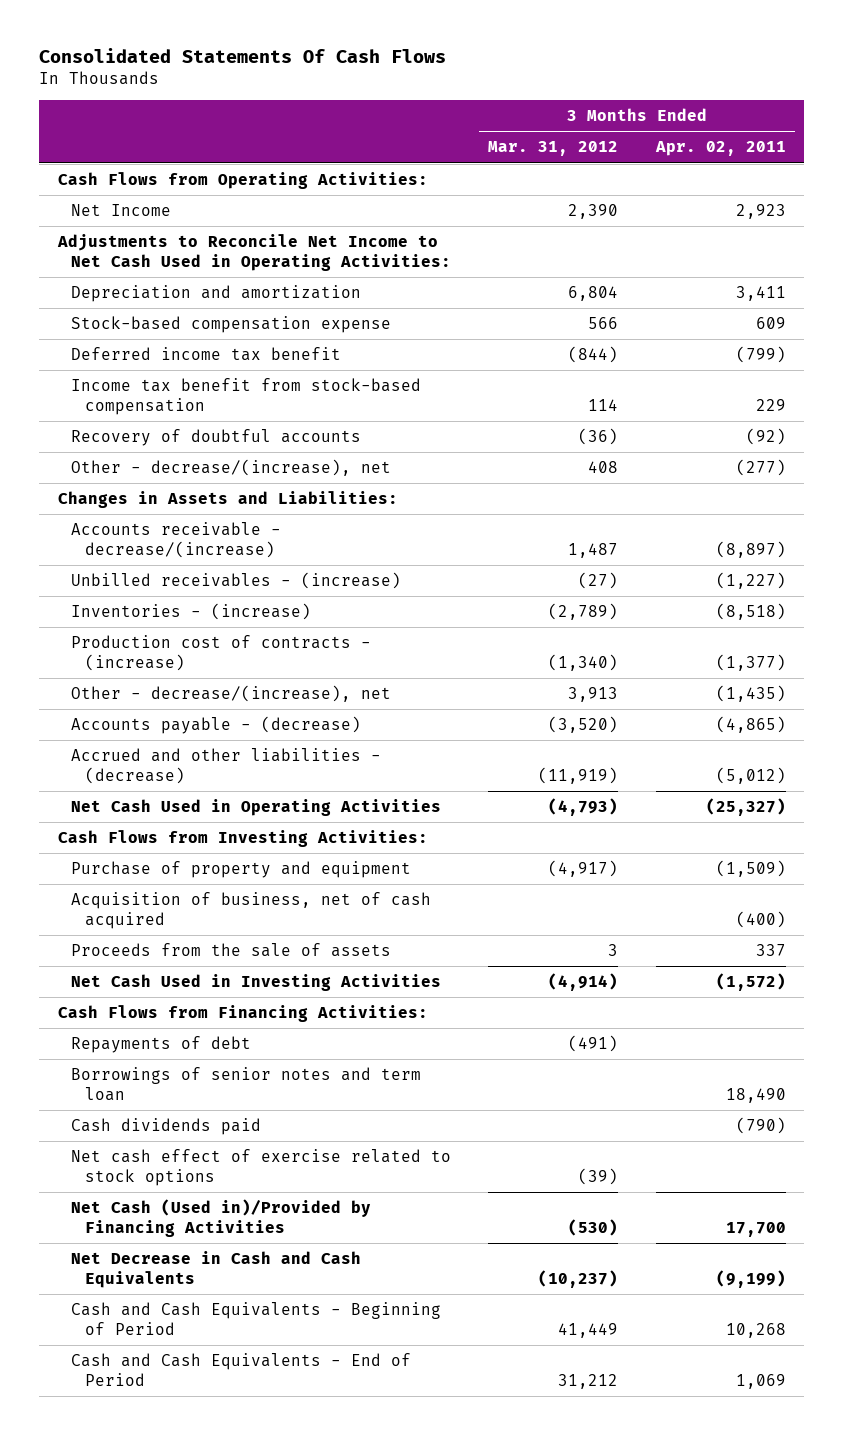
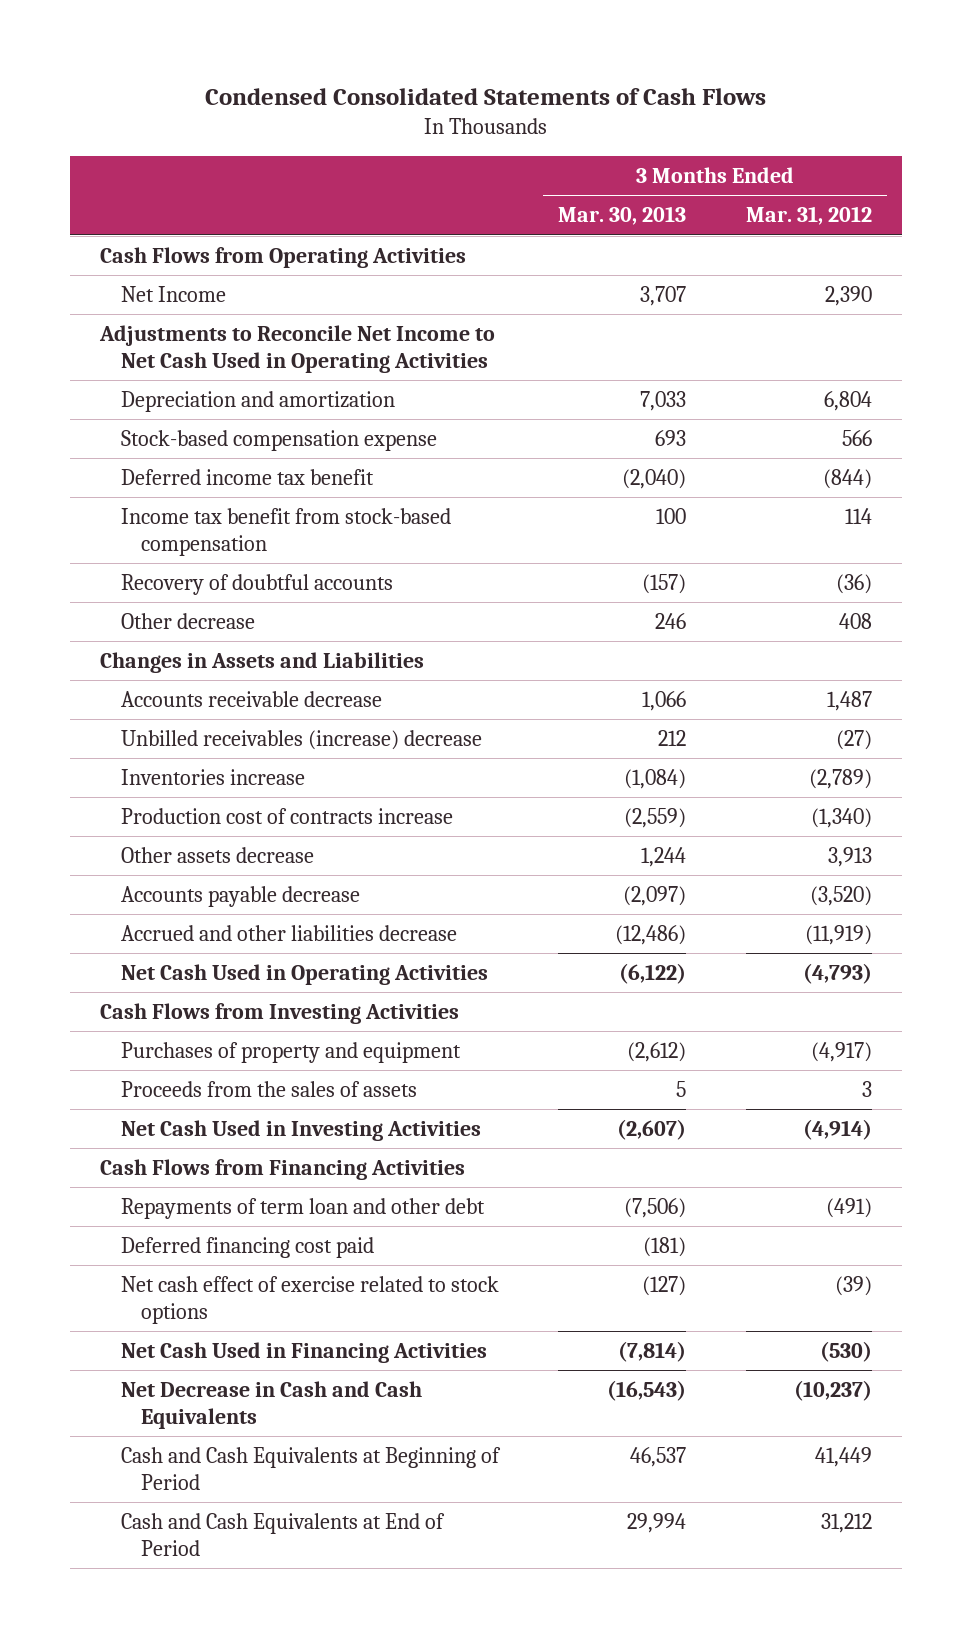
[39,48,447,64] Consolidated Statements Of Cash Flows -> [205,87,767,105] Condensed Consolidated Statements of Cash Flows
[654,141,786,157] Apr. 02, 2011 -> none
none -> [558,206,687,226] Mar. 30, 2013
[57,172,428,190] Cash Flows from Operating Activities: -> [100,247,467,269] Cash Flows from Operating Activities
[56,234,452,271] Adjustments to Reconcile Net Income to Net Cash Used in Operating Activities: -> [99,325,496,374] Adjustments to Reconcile Net Income to Net Cash Used in Operating Activities
[71,459,392,477] Other - decrease/(increase), net -> [120,613,255,630] Other decrease
[57,491,398,509] Changes in Assets and Liabilities: -> [100,652,425,674] Changes in Assets and Liabilities
[71,522,282,558] Accounts receivable - decrease/(increase) -> [120,691,382,708] Accounts receivable decrease
[71,572,402,590] Unbilled receivables - (increase) -> [120,730,482,751] Unbilled receivables (increase) decrease
[71,603,312,621] Inventories - (increase) -> [120,769,305,786] Inventories increase
[71,635,372,671] Production cost of contracts - (increase) -> [120,808,453,825] Production cost of contracts increase
[71,685,392,703] Other - decrease/(increase), net -> [120,847,314,864] Other assets decrease
[71,716,362,735] Accounts payable - (decrease) -> [120,886,360,908] Accounts payable decrease
[71,748,382,784] Accrued and other liabilities - (decrease) -> [120,925,457,942] Accrued and other liabilities decrease
[71,892,432,929] Acquisition of business, net of cash acquired -> none
[57,830,428,848] Cash Flows from Investing Activities: -> [100,1003,460,1025] Cash Flows from Investing Activities
[71,861,412,879] Purchase of property and equipment -> [120,1042,461,1064] Purchases of property and equipment
[71,943,392,958] Proceeds from the sale of assets -> [120,1081,417,1098] Proceeds from the sales of assets
[71,1067,422,1101] Borrowings of senior notes and term loan -> none
[71,1118,262,1136] Cash dividends paid -> none
[57,1005,428,1023] Cash Flows from Financing Activities: -> [100,1159,466,1181] Cash Flows from Financing Activities
[71,1036,252,1054] Repayments of debt -> [120,1198,485,1220] Repayments of term loan and other debt
none -> [120,1237,374,1259] Deferred financing cost paid
[71,1199,372,1237] Net Cash (Used in)/Provided by Financing Activities -> [120,1342,487,1364] Net Cash Used in Financing Activities
[71,1302,442,1335] Cash and Cash Equivalents - Beginning of Period -> [120,1447,501,1491] Cash and Cash Equivalents at Beginning of Period
[71,1353,412,1386] Cash and Cash Equivalents - End of Period -> [120,1513,445,1557] Cash and Cash Equivalents at End of Period

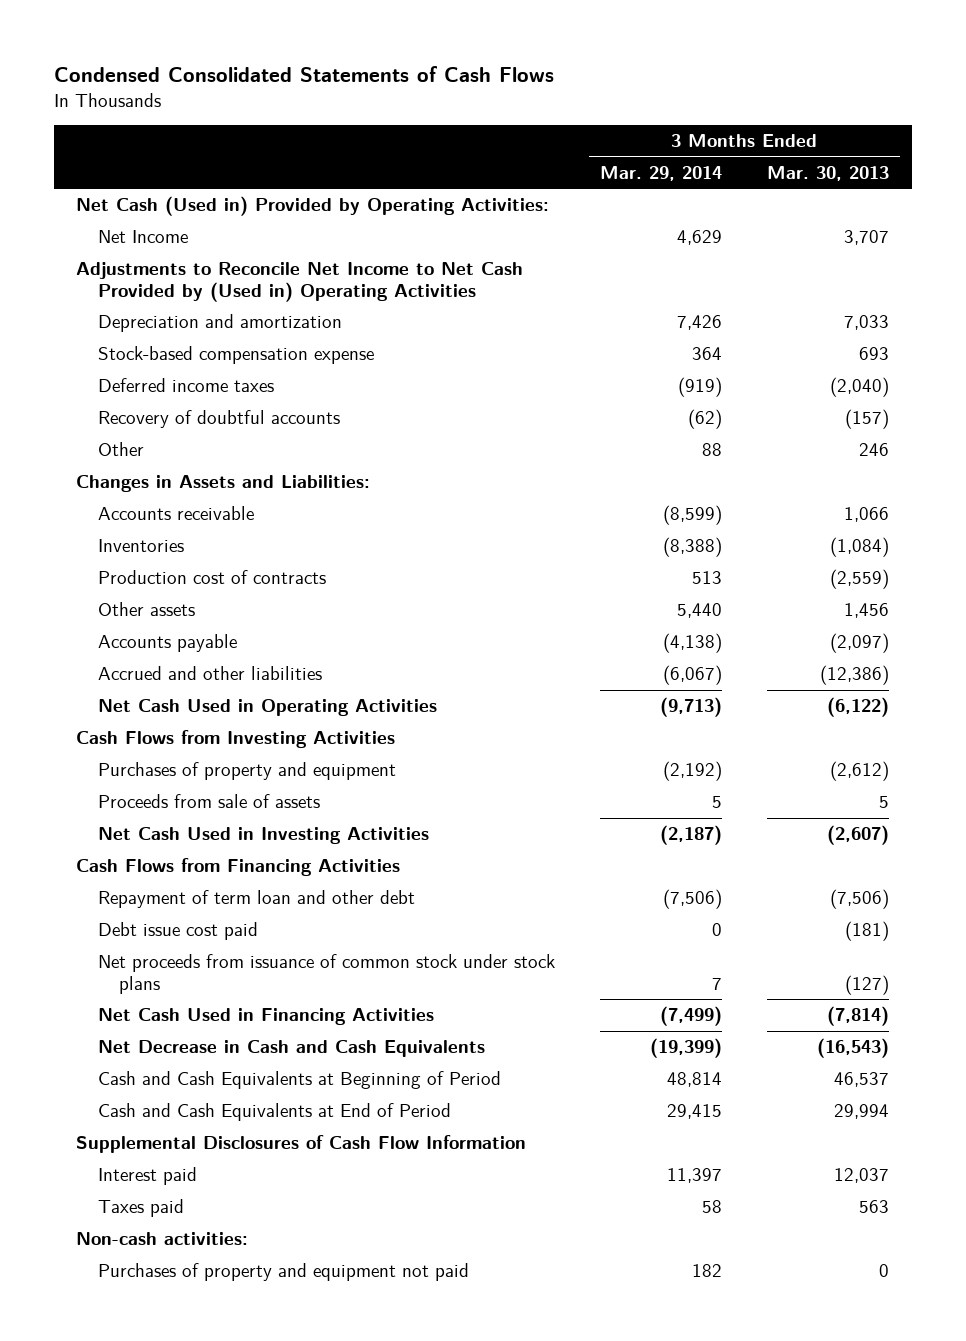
[746,206,873,226] Mar. 31, 2012 -> none
none -> [599,165,722,181] Mar. 29, 2014
[100,247,467,269] Cash Flows from Operating Activities -> [76,196,550,217] Net Cash (Used in) Provided by Operating Activities:
[99,325,496,374] Adjustments to Reconcile Net Income to Net Cash Used in Operating Activities -> [76,262,524,302] Adjustments to Reconcile Net Income to Net Cash Provided by (Used in) Operating Activities
[120,508,451,557] Income tax benefit from stock-based compensation -> none
[120,469,374,486] Deferred income tax benefit -> [97,378,274,393] Deferred income taxes
[120,730,482,751] Unbilled receivables (increase) decrease -> none
[120,613,255,630] Other decrease -> [97,442,144,457] Other
[100,652,425,674] Changes in Assets and Liabilities -> [76,475,371,493] Changes in Assets and Liabilities:
[120,691,382,708] Accounts receivable decrease -> [97,506,254,521] Accounts receivable
[120,769,305,786] Inventories increase -> [97,539,184,553] Inventories
[120,808,453,825] Production cost of contracts increase -> [97,570,326,585] Production cost of contracts
[120,847,314,864] Other assets decrease -> [97,602,195,617] Other assets
[641,847,687,868] 1,244 -> [844,603,890,619] 1,456
[120,886,360,908] Accounts payable decrease -> [97,634,237,653] Accounts payable
[120,925,457,942] Accrued and other liabilities decrease -> [97,666,322,681] Accrued and other liabilities
[615,925,687,946] (12,486) -> [820,665,890,686] (12,386)
[120,1081,417,1098] Proceeds from the sales of assets -> [97,794,320,809] Proceeds from sale of assets
[120,1198,485,1220] Repayments of term loan and other debt -> [97,890,415,909] Repayment of term loan and other debt
[120,1237,374,1259] Deferred financing cost paid -> [97,922,258,941] Debt issue cost paid
[120,1276,499,1325] Net cash effect of exercise related to stock options -> [97,954,555,994] Net proceeds from issuance of common stock under stock plans
none -> [76,1135,527,1154] Supplemental Disclosures of Cash Flow Information
none -> [97,1167,197,1186] Interest paid
none -> [97,1199,184,1218] Taxes paid
none -> [76,1232,249,1246] Non-cash activities:
none -> [97,1263,469,1282] Purchases of property and equipment not paid

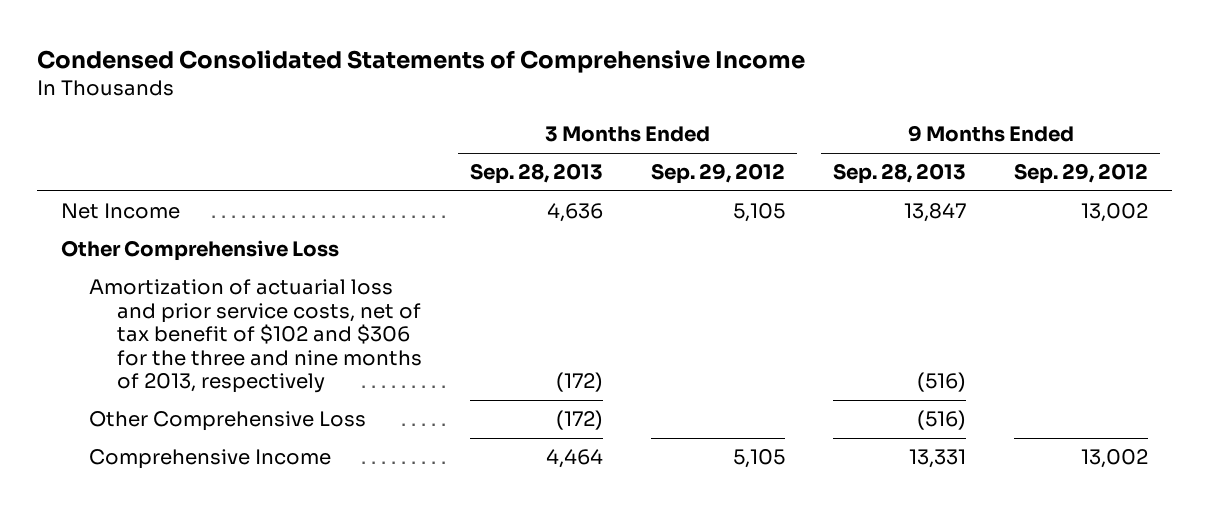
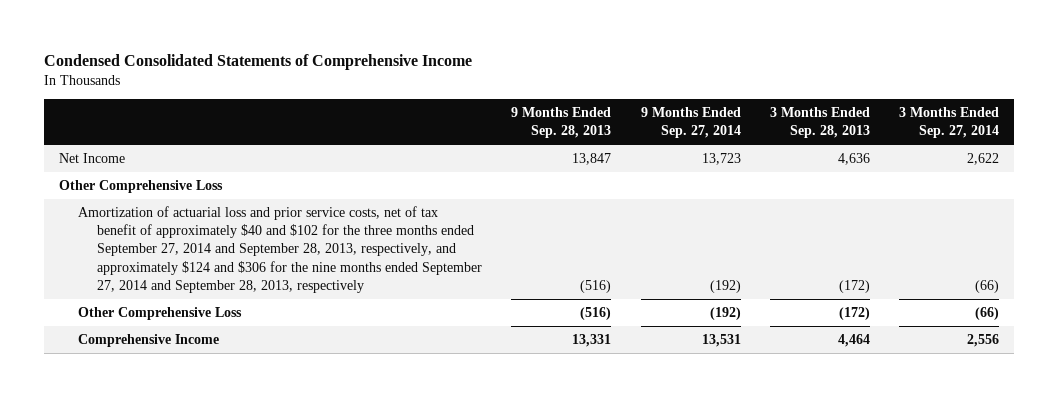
[651,163,786,185] Sep. 29, 2012 -> none
[1014,163,1149,185] Sep. 29, 2012 -> none
none -> [640,106,741,139] 9 Months Ended Sep. 27, 2014
none -> [899,106,1000,139] 3 Months Ended Sep. 27, 2014
[89,279,423,394] Amortization of actuarial loss and prior service costs, net of tax benefit of $102 and $306 for the three and nine months of 2013, respectively -> [77,206,482,293] Amortization of actuarial loss and prior service costs, net of tax benefit of approximately $40 and $102 for the three months ended September 27, 2014 and September 28, 2013, respectively, and approximately $124 and $306 for the nine months ended September 27, 2014 and September 28, 2013, respectively

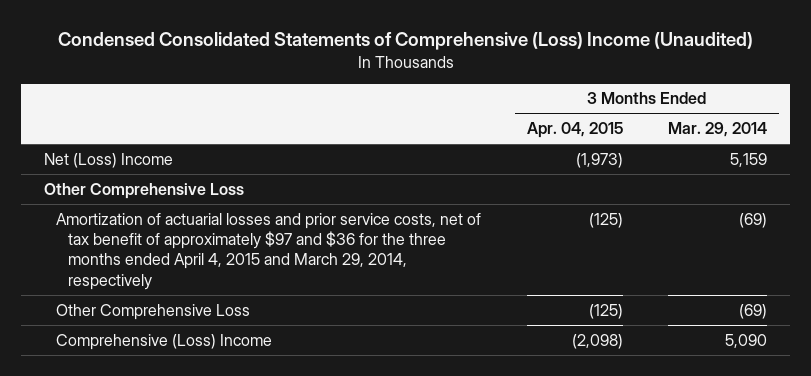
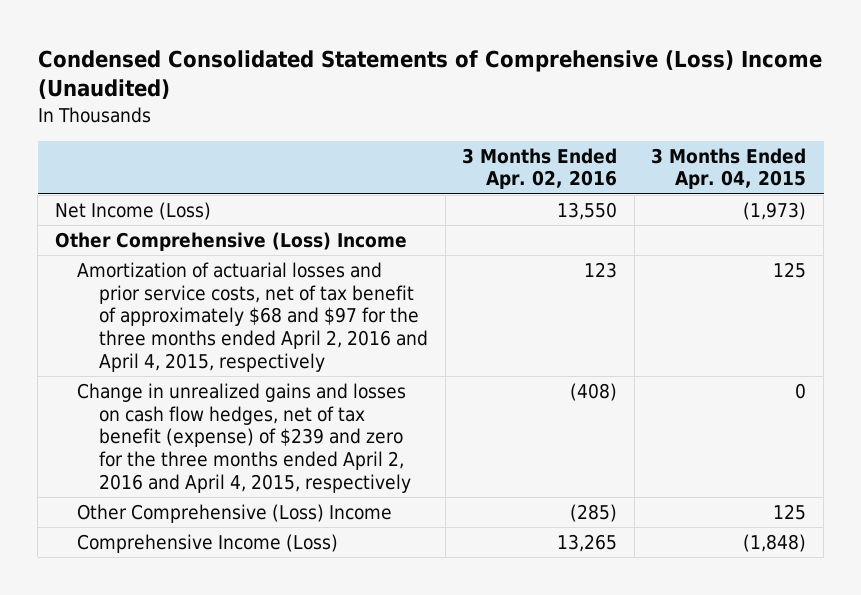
[668,122,768,138] Mar. 29, 2014 -> none
none -> [462,147,618,190] 3 Months Ended Apr. 02, 2016
[43,152,173,168] Net (Loss) Income -> [54,201,211,220] Net Income (Loss)
[43,182,244,199] Other Comprehensive Loss -> [54,231,407,251] Other Comprehensive (Loss) Income
[56,212,482,290] Amortization of actuarial losses and prior service costs, net of tax benefit of approximately $97 and $36 for the three months ended April 4, 2015 and March 29, 2014, respectively -> [76,261,429,372] Amortization of actuarial losses and prior service costs, net of tax benefit of approximately $68 and $97 for the three months ended April 2, 2016 and April 4, 2015, respectively
[588,212,623,228] (125) -> [773,261,807,278] 125
none -> [76,382,412,493] Change in unrealized gains and losses on cash flow hedges, net of tax benefit (expense) of $239 and zero for the three months ended April 2, 2016 and April 4, 2015, respectively
[56,303,251,320] Other Comprehensive Loss -> [76,503,392,523] Other Comprehensive (Loss) Income
[588,303,623,319] (125) -> [773,503,807,520] 125
[56,333,273,350] Comprehensive (Loss) Income -> [76,533,338,553] Comprehensive Income (Loss)
[571,333,623,349] (2,098) -> [743,533,807,552] (1,848)

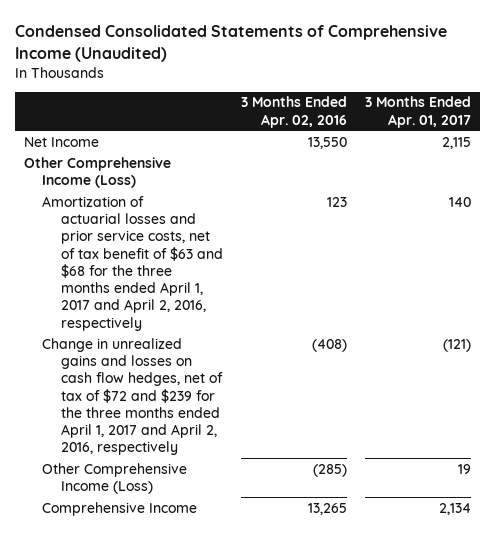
[37,49,822,100] Condensed Consolidated Statements of Comprehensive (Loss) Income (Unaudited) -> [14,24,447,62] Condensed Consolidated Statements of Comprehensive Income (Unaudited)
[651,147,807,190] 3 Months Ended Apr. 04, 2015 -> none
none -> [364,96,471,128] 3 Months Ended Apr. 01, 2017
[54,201,211,220] Net Income (Loss) -> [23,136,99,147] Net Income
[54,231,407,251] Other Comprehensive (Loss) Income -> [23,156,171,188] Other Comprehensive Income (Loss)
[76,261,429,372] Amortization of actuarial losses and prior service costs, net of tax benefit of approximately $68 and $97 for the three months ended April 2, 2016 and April 4, 2015, respectively -> [42,195,223,331] Amortization of actuarial losses and prior service costs, net of tax benefit of $63 and $68 for the three months ended April 1, 2017 and April 2, 2016, respectively
[76,382,412,493] Change in unrealized gains and losses on cash flow hedges, net of tax benefit (expense) of $239 and zero for the three months ended April 2, 2016 and April 4, 2015, respectively -> [42,337,223,456] Change in unrealized gains and losses on cash flow hedges, net of tax of $72 and $239 for the three months ended April 1, 2017 and April 2, 2016, respectively
[76,503,392,523] Other Comprehensive (Loss) Income -> [42,462,188,494] Other Comprehensive Income (Loss)
[76,533,338,553] Comprehensive Income (Loss) -> [42,501,198,516] Comprehensive Income

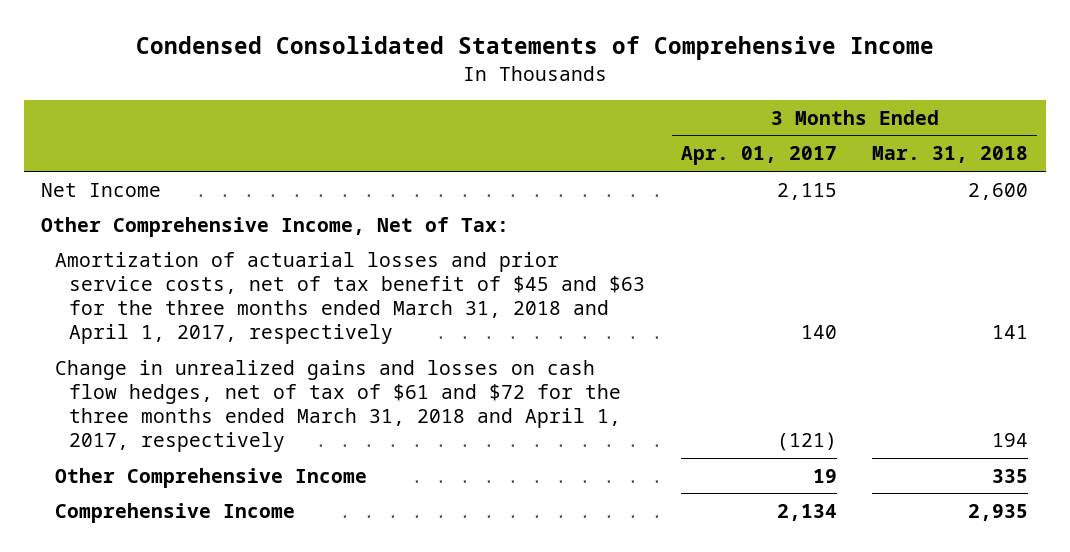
[14,24,447,62] Condensed Consolidated Statements of Comprehensive Income (Unaudited) -> [135,36,934,61] Condensed Consolidated Statements of Comprehensive Income
[240,96,347,128] 3 Months Ended Apr. 02, 2016 -> none
none -> [872,146,1029,164] Mar. 31, 2018
[23,156,171,188] Other Comprehensive Income (Loss) -> [41,216,510,237] Other Comprehensive Income, Net of Tax:
[42,195,223,331] Amortization of actuarial losses and prior service costs, net of tax benefit of $63 and $68 for the three months ended April 1, 2017 and April 2, 2016, respectively -> [55,251,646,345] Amortization of actuarial losses and prior service costs, net of tax benefit of $45 and $63 for the three months ended March 31, 2018 and April 1, 2017, respectively
[42,337,223,456] Change in unrealized gains and losses on cash flow hedges, net of tax of $72 and $239 for the three months ended April 1, 2017 and April 2, 2016, respectively -> [55,359,622,453] Change in unrealized gains and losses on cash flow hedges, net of tax of $61 and $72 for the three months ended March 31, 2018 and April 1, 2017, respectively
[42,462,188,494] Other Comprehensive Income (Loss) -> [55,467,368,488] Other Comprehensive Income

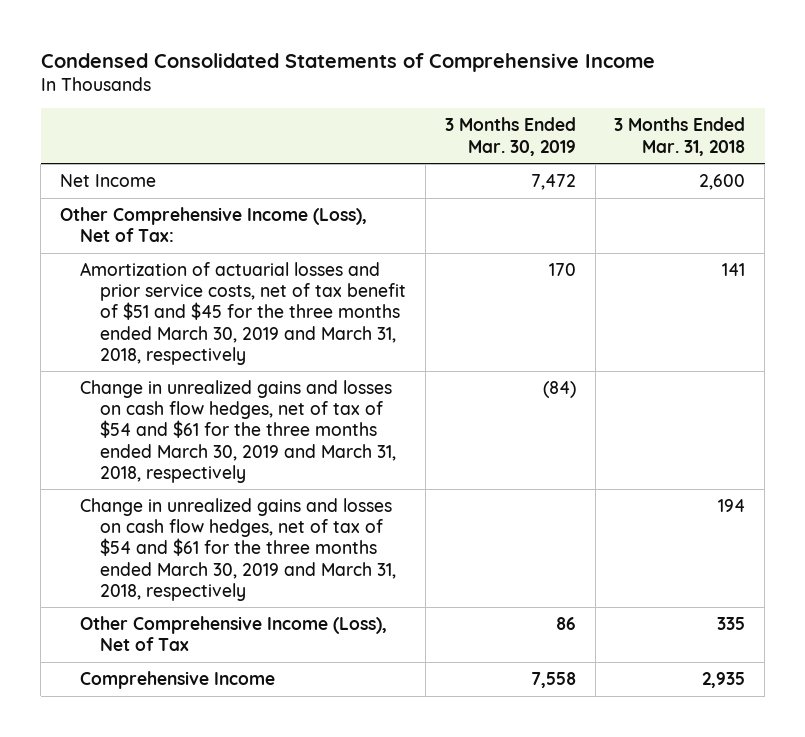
[680,146,837,166] Apr. 01, 2017 -> none
none -> [444,117,576,156] 3 Months Ended Mar. 30, 2019
[41,216,510,237] Other Comprehensive Income, Net of Tax: -> [60,207,368,243] Other Comprehensive Income (Loss), Net of Tax:
[55,251,646,345] Amortization of actuarial losses and prior service costs, net of tax benefit of $45 and $63 for the three months ended March 31, 2018 and April 1, 2017, respectively -> [79,262,406,365] Amortization of actuarial losses and prior service costs, net of tax benefit of $51 and $45 for the three months ended March 30, 2019 and March 31, 2018, respectively
none -> [79,380,396,483] Change in unrealized gains and losses on cash flow hedges, net of tax of $54 and $61 for the three months ended March 30, 2019 and March 31, 2018, respectively
[55,359,622,453] Change in unrealized gains and losses on cash flow hedges, net of tax of $61 and $72 for the three months ended March 31, 2018 and April 1, 2017, respectively -> [79,498,396,601] Change in unrealized gains and losses on cash flow hedges, net of tax of $54 and $61 for the three months ended March 30, 2019 and March 31, 2018, respectively
[55,467,368,488] Other Comprehensive Income -> [79,616,387,652] Other Comprehensive Income (Loss), Net of Tax

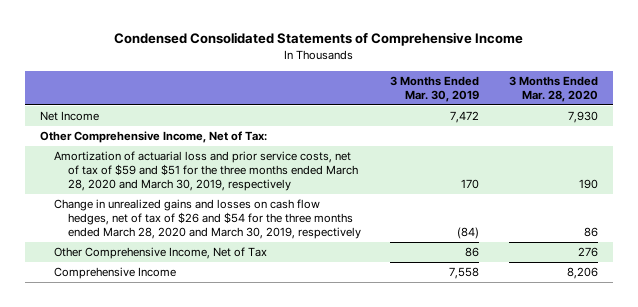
[614,117,746,156] 3 Months Ended Mar. 31, 2018 -> none
none -> [508,75,598,102] 3 Months Ended Mar. 28, 2020
[79,498,396,601] Change in unrealized gains and losses on cash flow hedges, net of tax of $54 and $61 for the three months ended March 30, 2019 and March 31, 2018, respectively -> none
[60,207,368,243] Other Comprehensive Income (Loss), Net of Tax: -> [39,131,267,144] Other Comprehensive Income, Net of Tax:
[79,262,406,365] Amortization of actuarial losses and prior service costs, net of tax benefit of $51 and $45 for the three months ended March 30, 2019 and March 31, 2018, respectively -> [53,151,358,192] Amortization of actuarial loss and prior service costs, net of tax of $59 and $51 for the three months ended March 28, 2020 and March 30, 2019, respectively
[79,380,396,483] Change in unrealized gains and losses on cash flow hedges, net of tax of $54 and $61 for the three months ended March 30, 2019 and March 31, 2018, respectively -> [53,199,361,240] Change in unrealized gains and losses on cash flow hedges, net of tax of $26 and $54 for the three months ended March 28, 2020 and March 30, 2019, respectively
[79,616,387,652] Other Comprehensive Income (Loss), Net of Tax -> [53,247,267,260] Other Comprehensive Income, Net of Tax

